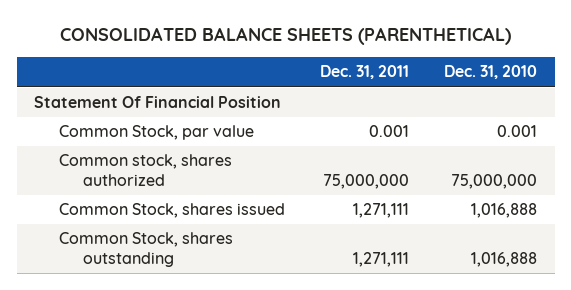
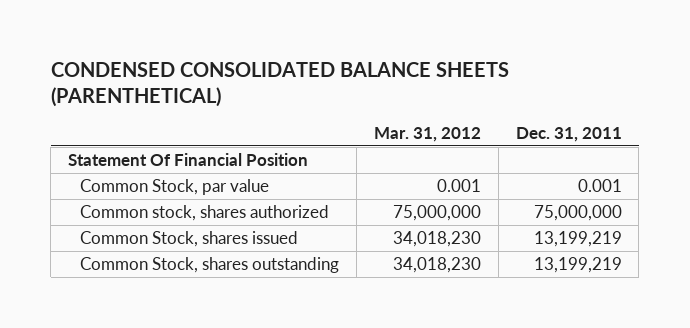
[59,27,511,46] CONSOLIDATED BALANCE SHEETS (PARENTHETICAL) -> [50,61,509,108] CONDENSED CONSOLIDATED BALANCE SHEETS (PARENTHETICAL)
[444,65,538,80] Dec. 31, 2010 -> none
none -> [373,127,481,143] Mar. 31, 2012
[353,203,410,219] 1,271,111 -> [533,230,622,247] 13,199,219
[353,251,410,267] 1,271,111 -> [533,256,622,273] 13,199,219

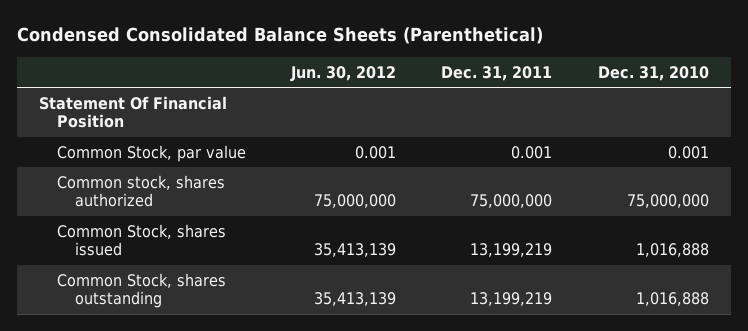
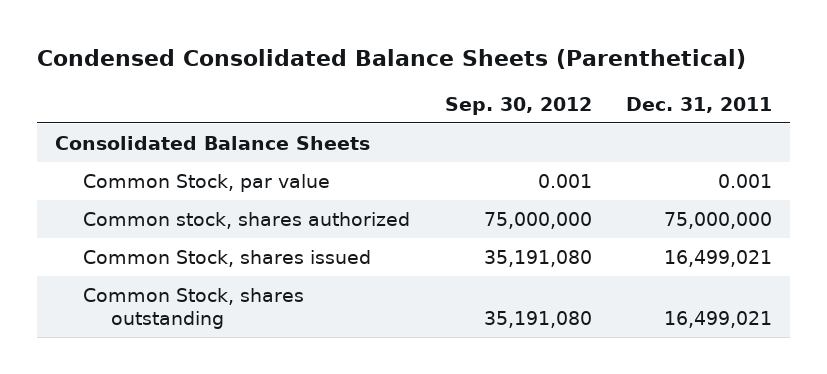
[290,65,397,82] Jun. 30, 2012 -> none
[597,65,709,81] Dec. 31, 2010 -> none
none -> [444,96,592,115] Sep. 30, 2012
[39,95,228,129] Statement Of Financial Position -> [54,135,370,150] Consolidated Balance Sheets
[470,243,553,258] 13,199,219 -> [664,249,773,267] 16,499,021
[470,292,553,307] 13,199,219 -> [664,310,773,328] 16,499,021

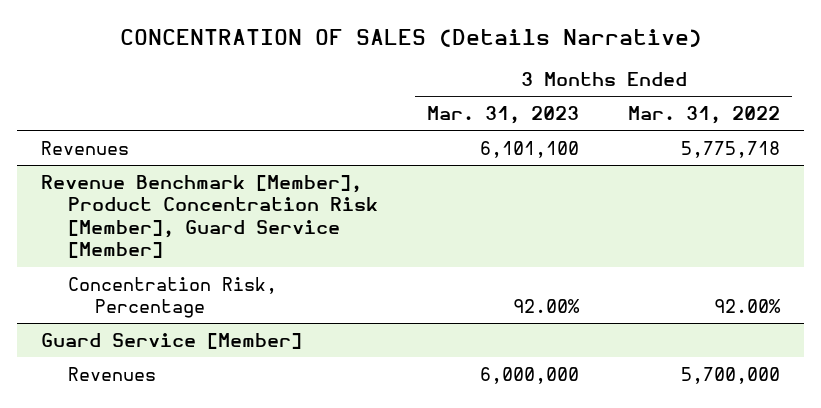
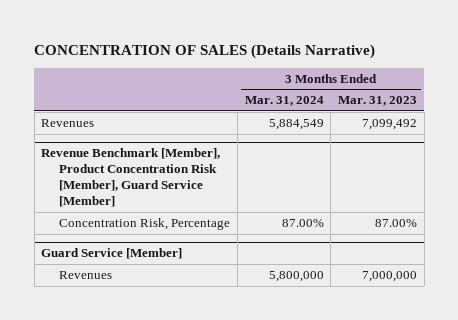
[627,106,780,125] Mar. 31, 2022 -> none
none -> [244,96,324,107] Mar. 31, 2024
[480,140,580,158] 6,101,100 -> [362,119,418,131] 7,099,492
[513,299,581,314] 92.00% -> [375,219,418,228] 87.00%
[480,366,580,384] 6,000,000 -> [362,271,418,283] 7,000,000

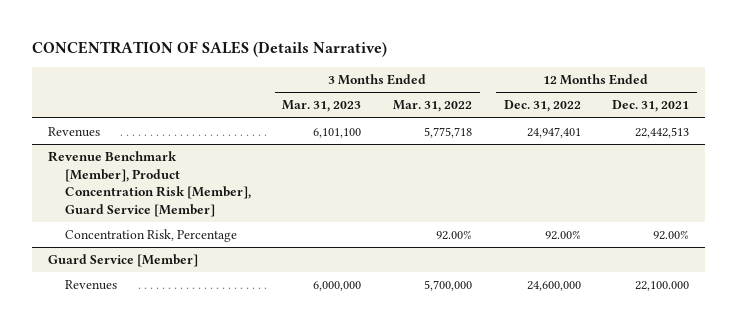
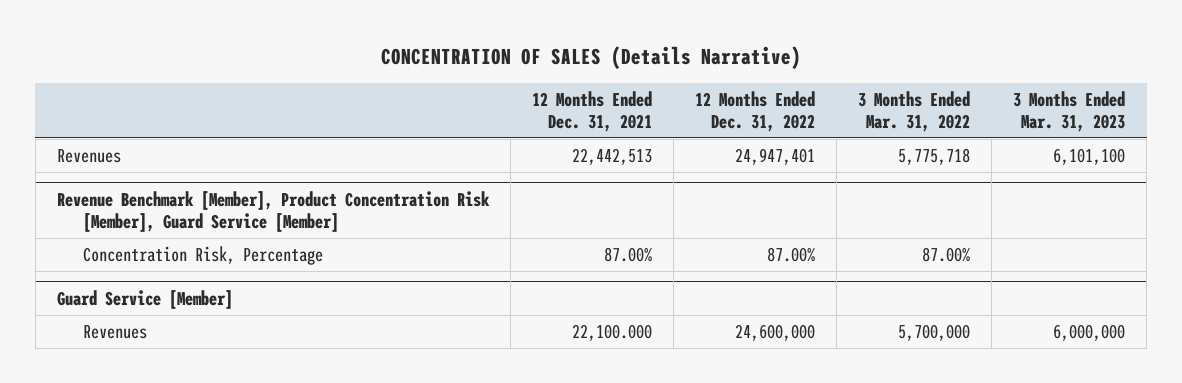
[435,230,472,241] 92.00% -> [922,246,971,262] 87.00%
[544,230,581,241] 92.00% -> [767,246,816,262] 87.00%
[653,230,690,241] 92.00% -> [603,246,652,262] 87.00%

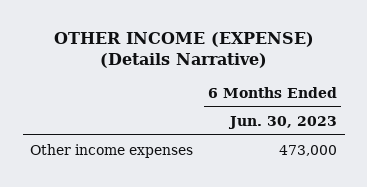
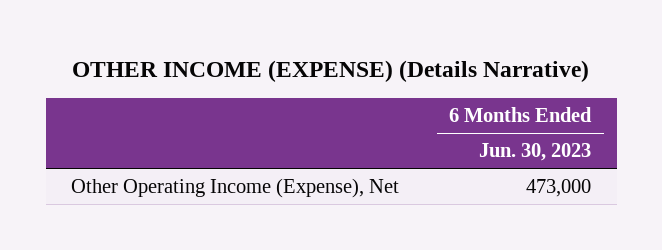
[30,143,194,158] Other income expenses -> [70,178,399,199] Other Operating Income (Expense), Net

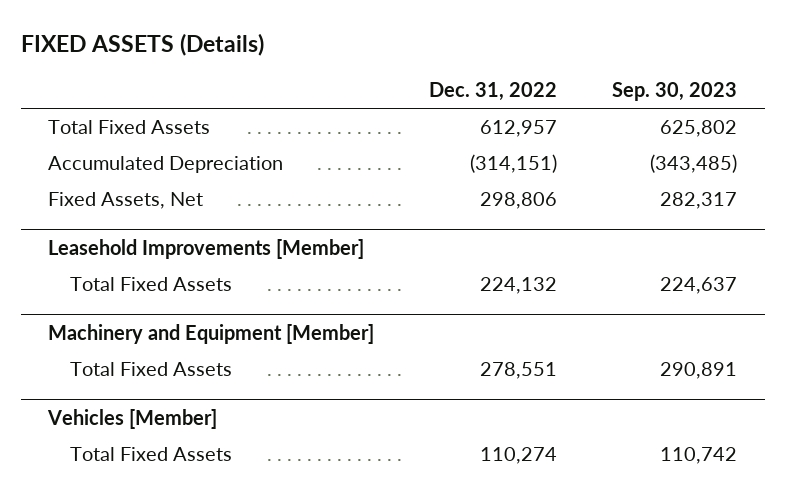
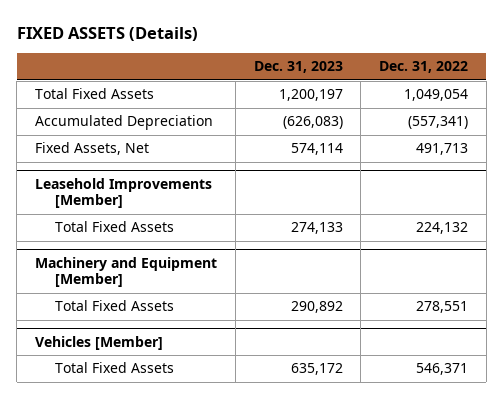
[612,82,738,102] Sep. 30, 2023 -> none
none -> [253,61,343,74] Dec. 31, 2023
[480,120,558,138] 612,957 -> [403,89,468,102] 1,049,054
[470,154,558,174] (314,151) -> [407,116,468,130] (557,341)
[480,192,558,210] 298,806 -> [415,143,468,156] 491,713
[480,447,558,465] 110,274 -> [415,363,468,376] 546,371

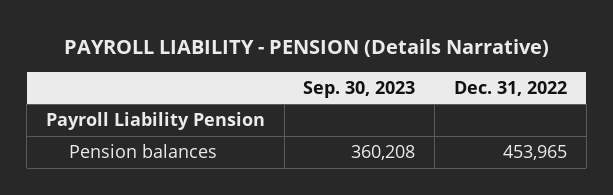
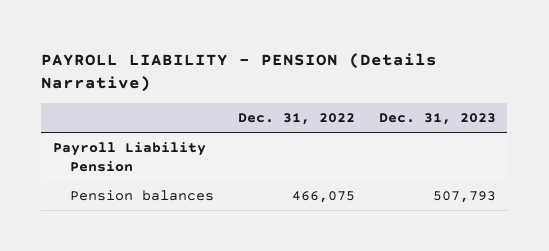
[303,80,416,98] Sep. 30, 2023 -> none
none -> [378,113,496,126] Dec. 31, 2023
[502,145,567,161] 453,965 -> [291,190,355,203] 466,075

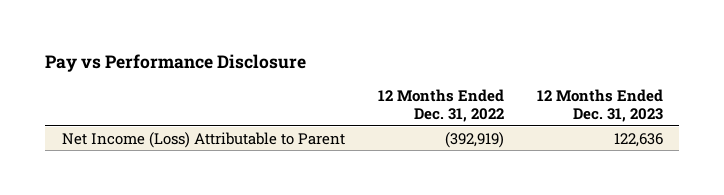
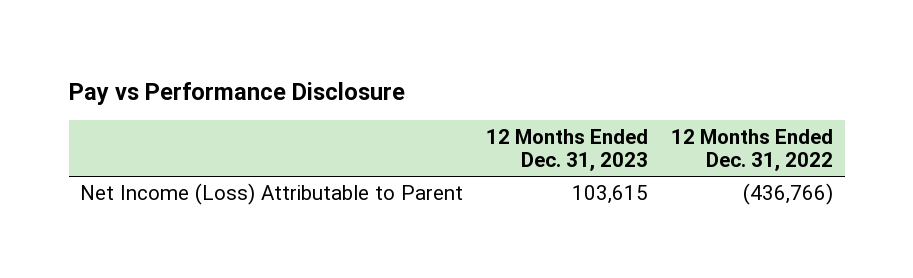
[444,132,504,149] (392,919) -> [743,183,834,206] (436,766)
[613,133,663,148] 122,636 -> [572,185,649,205] 103,615

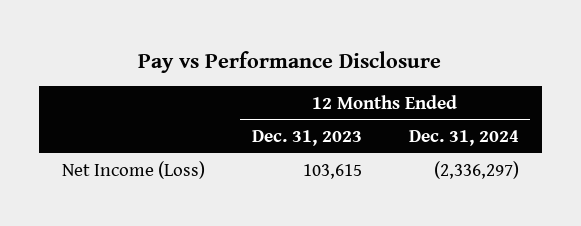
[671,128,834,172] 12 Months Ended Dec. 31, 2022 -> none
none -> [408,130,519,147] Dec. 31, 2024
[80,183,464,206] Net Income (Loss) Attributable to Parent -> [62,161,206,180] Net Income (Loss)

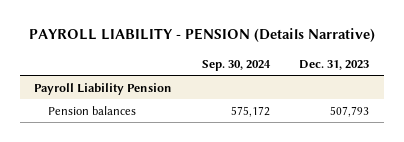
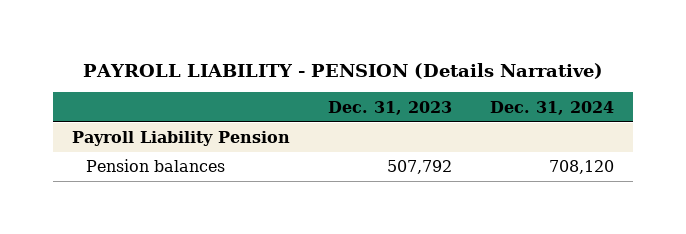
[201,59,271,71] Sep. 30, 2024 -> none
none -> [490,100,615,115] Dec. 31, 2024
[330,105,370,117] 507,793 -> [387,160,453,175] 507,792

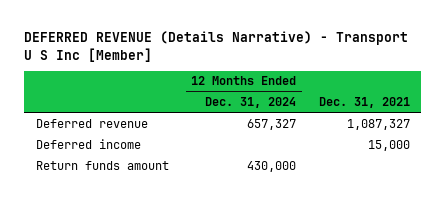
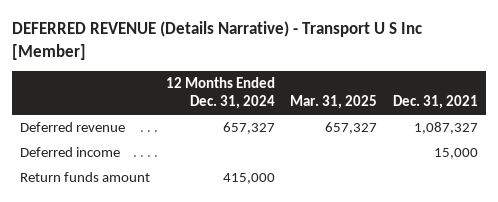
none -> [290,95,378,110] Mar. 31, 2025
[247,160,297,172] 430,000 -> [222,173,275,185] 415,000

